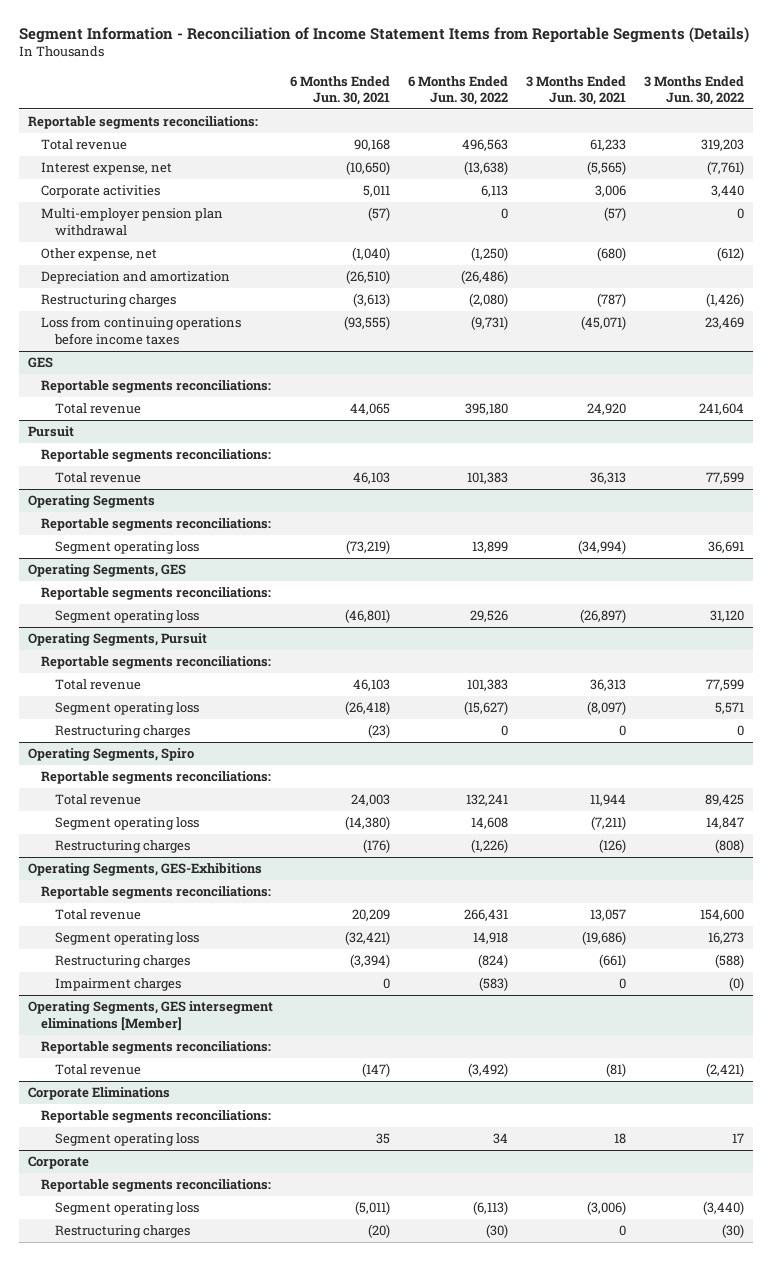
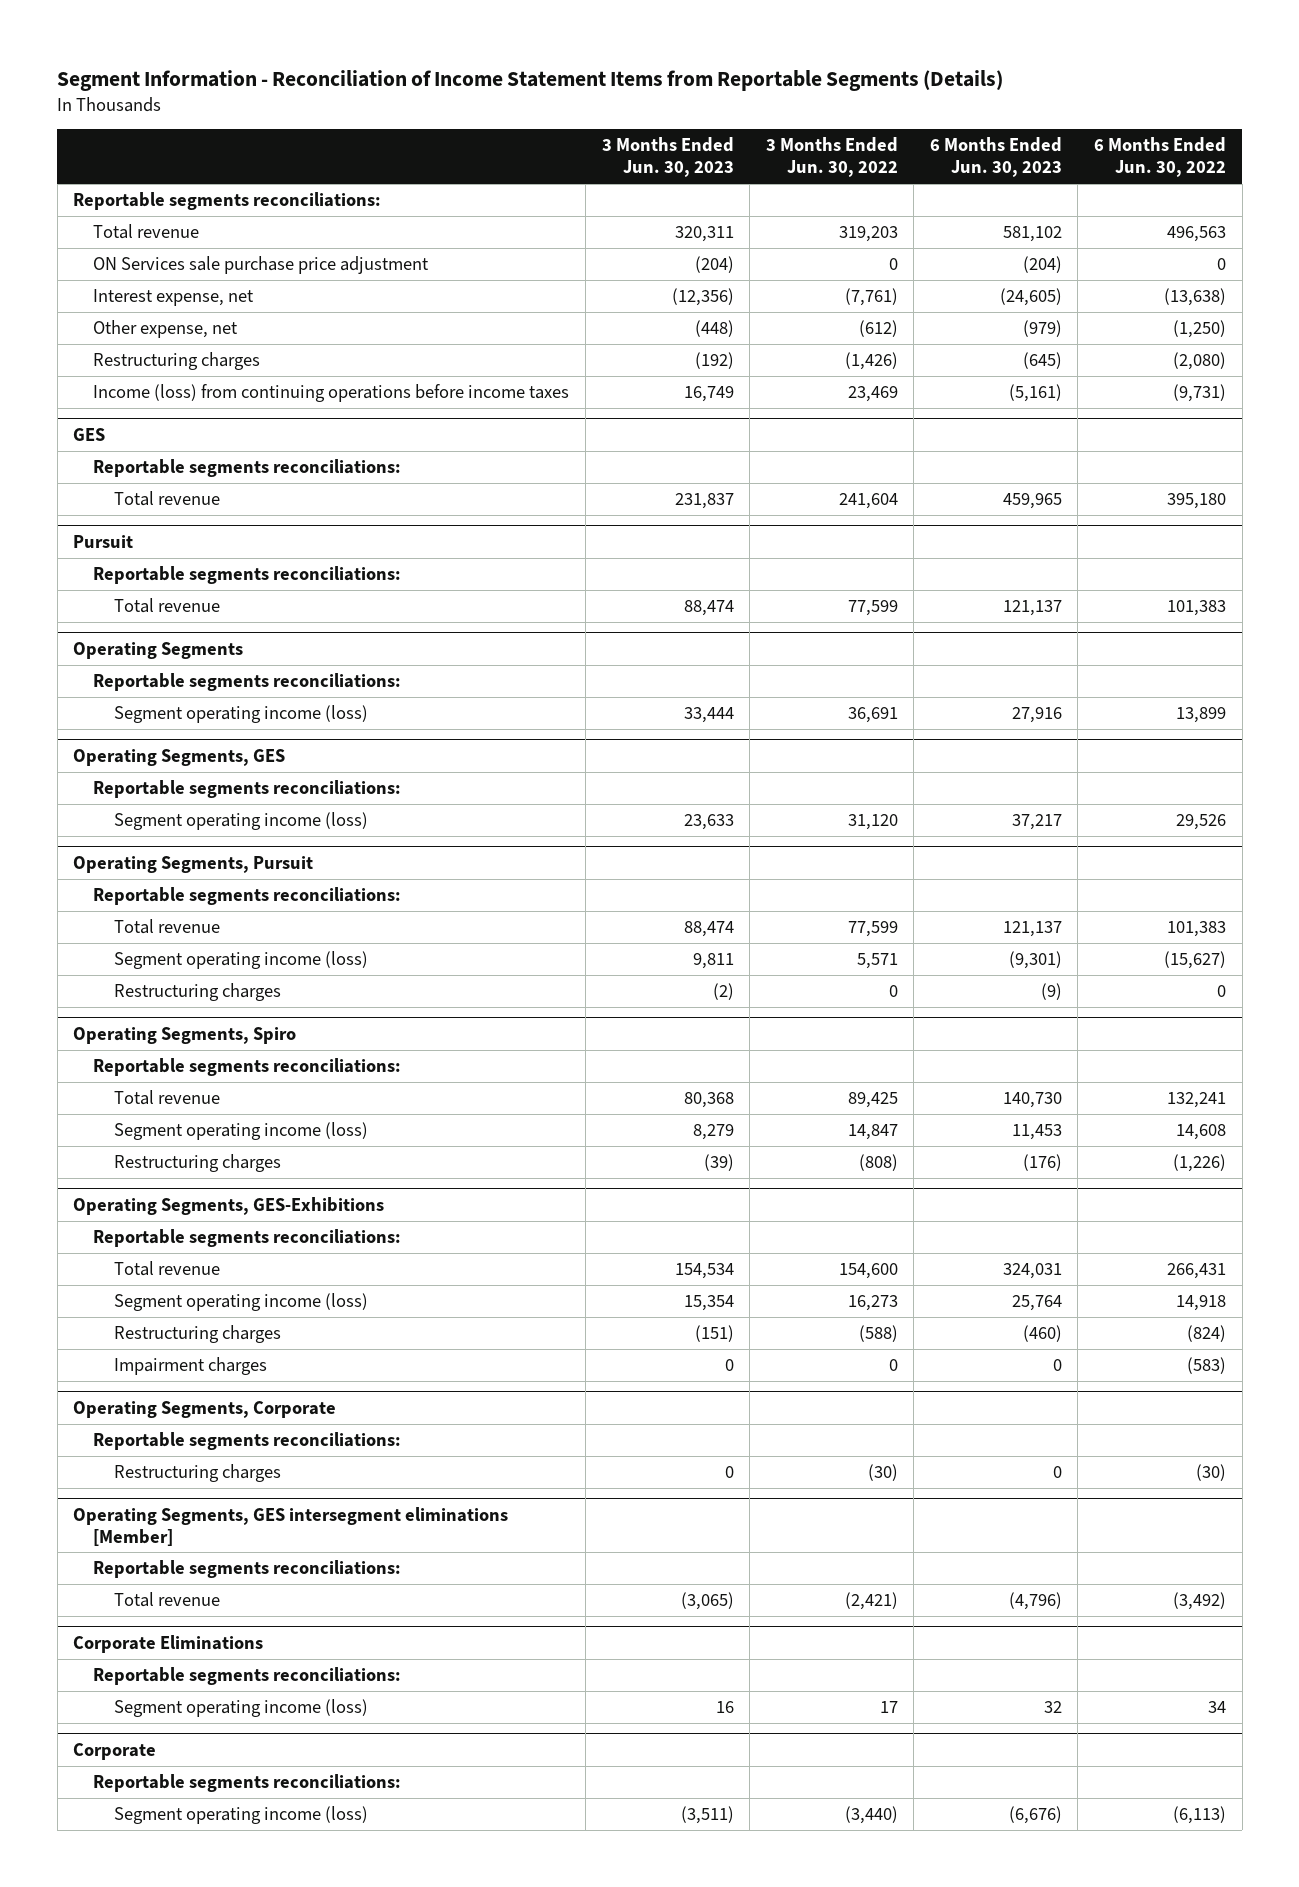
[290,75,391,106] 6 Months Ended Jun. 30, 2021 -> none
[526,75,627,106] 3 Months Ended Jun. 30, 2021 -> none
none -> [601,137,734,178] 3 Months Ended Jun. 30, 2023
none -> [929,137,1062,178] 6 Months Ended Jun. 30, 2023
none -> [93,256,430,275] ON Services sale purchase price adjustment
[41,185,161,199] Corporate activities -> none
[41,208,224,236] Multi-employer pension plan withdrawal -> none
[41,271,231,285] Depreciation and amortization -> none
[41,316,242,345] Loss from continuing operations before income taxes -> [93,384,570,403] Income (loss) from continuing operations before income taxes
[55,541,200,555] Segment operating loss -> [113,705,368,724] Segment operating income (loss)
[55,610,200,624] Segment operating loss -> [113,812,368,831] Segment operating income (loss)
[55,702,200,716] Segment operating loss -> [113,951,368,970] Segment operating income (loss)
[55,817,200,831] Segment operating loss -> [113,1122,368,1141] Segment operating income (loss)
[55,932,200,946] Segment operating loss -> [113,1293,368,1312] Segment operating income (loss)
[729,977,745,992] (0) -> [888,1359,898,1372] 0
none -> [73,1400,337,1418] Operating Segments, Corporate
none -> [93,1432,402,1451] Reportable segments reconciliations:
none -> [113,1464,281,1483] Restructuring charges
[55,1133,200,1147] Segment operating loss -> [113,1699,368,1718] Segment operating income (loss)
[55,1225,191,1239] Restructuring charges -> none
[55,1202,200,1216] Segment operating loss -> [113,1806,368,1825] Segment operating income (loss)

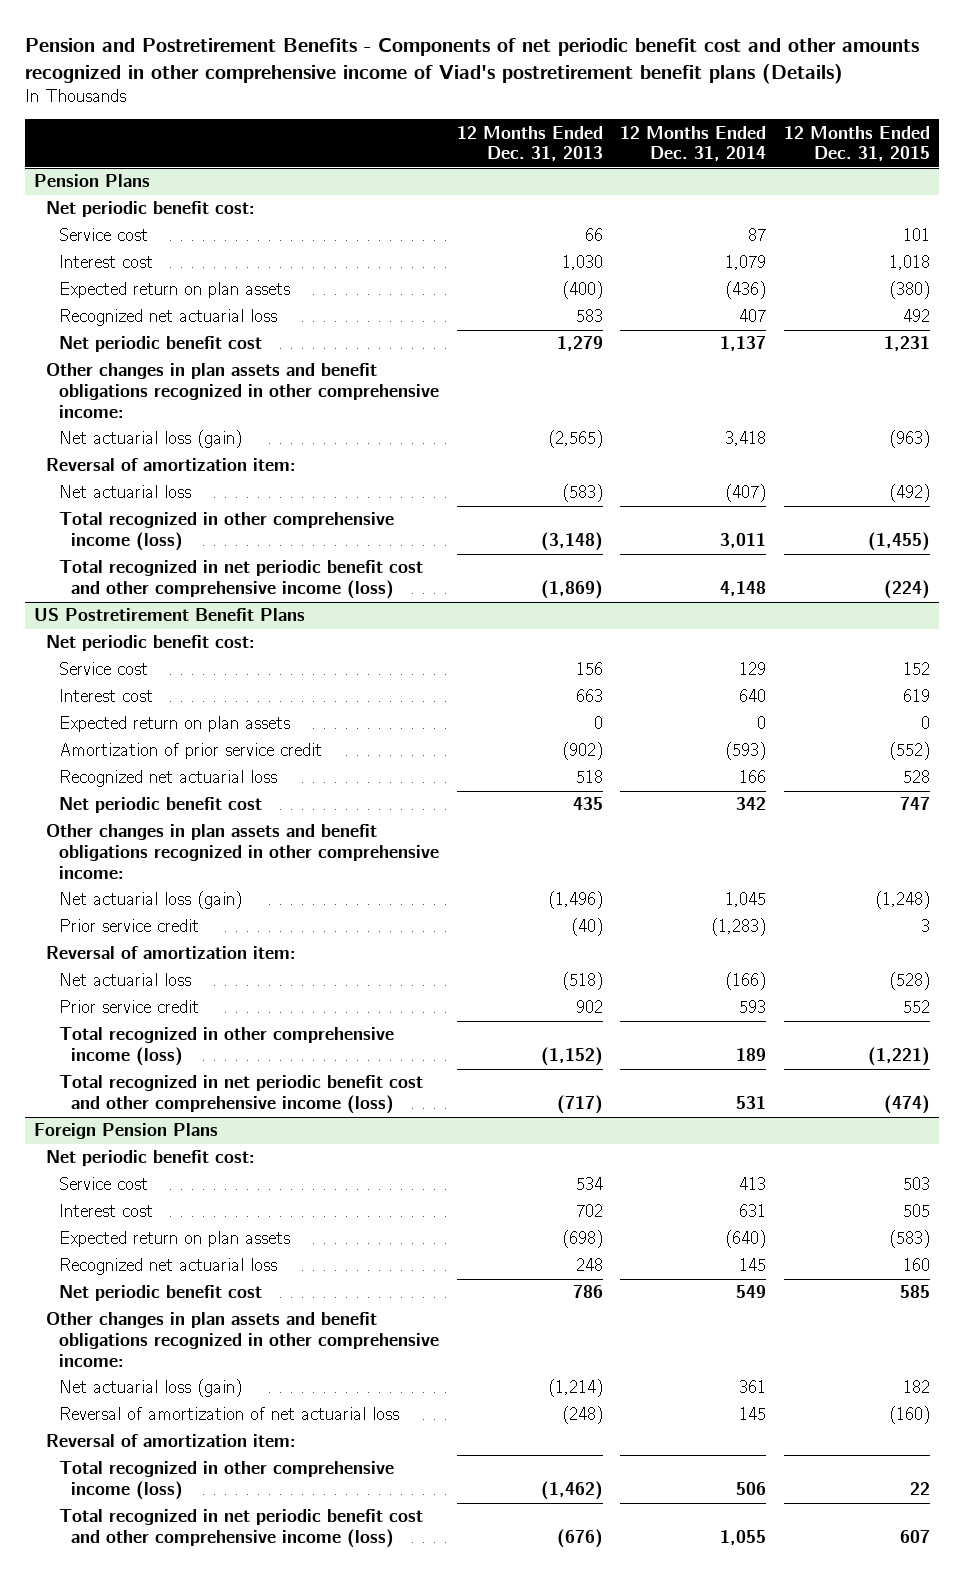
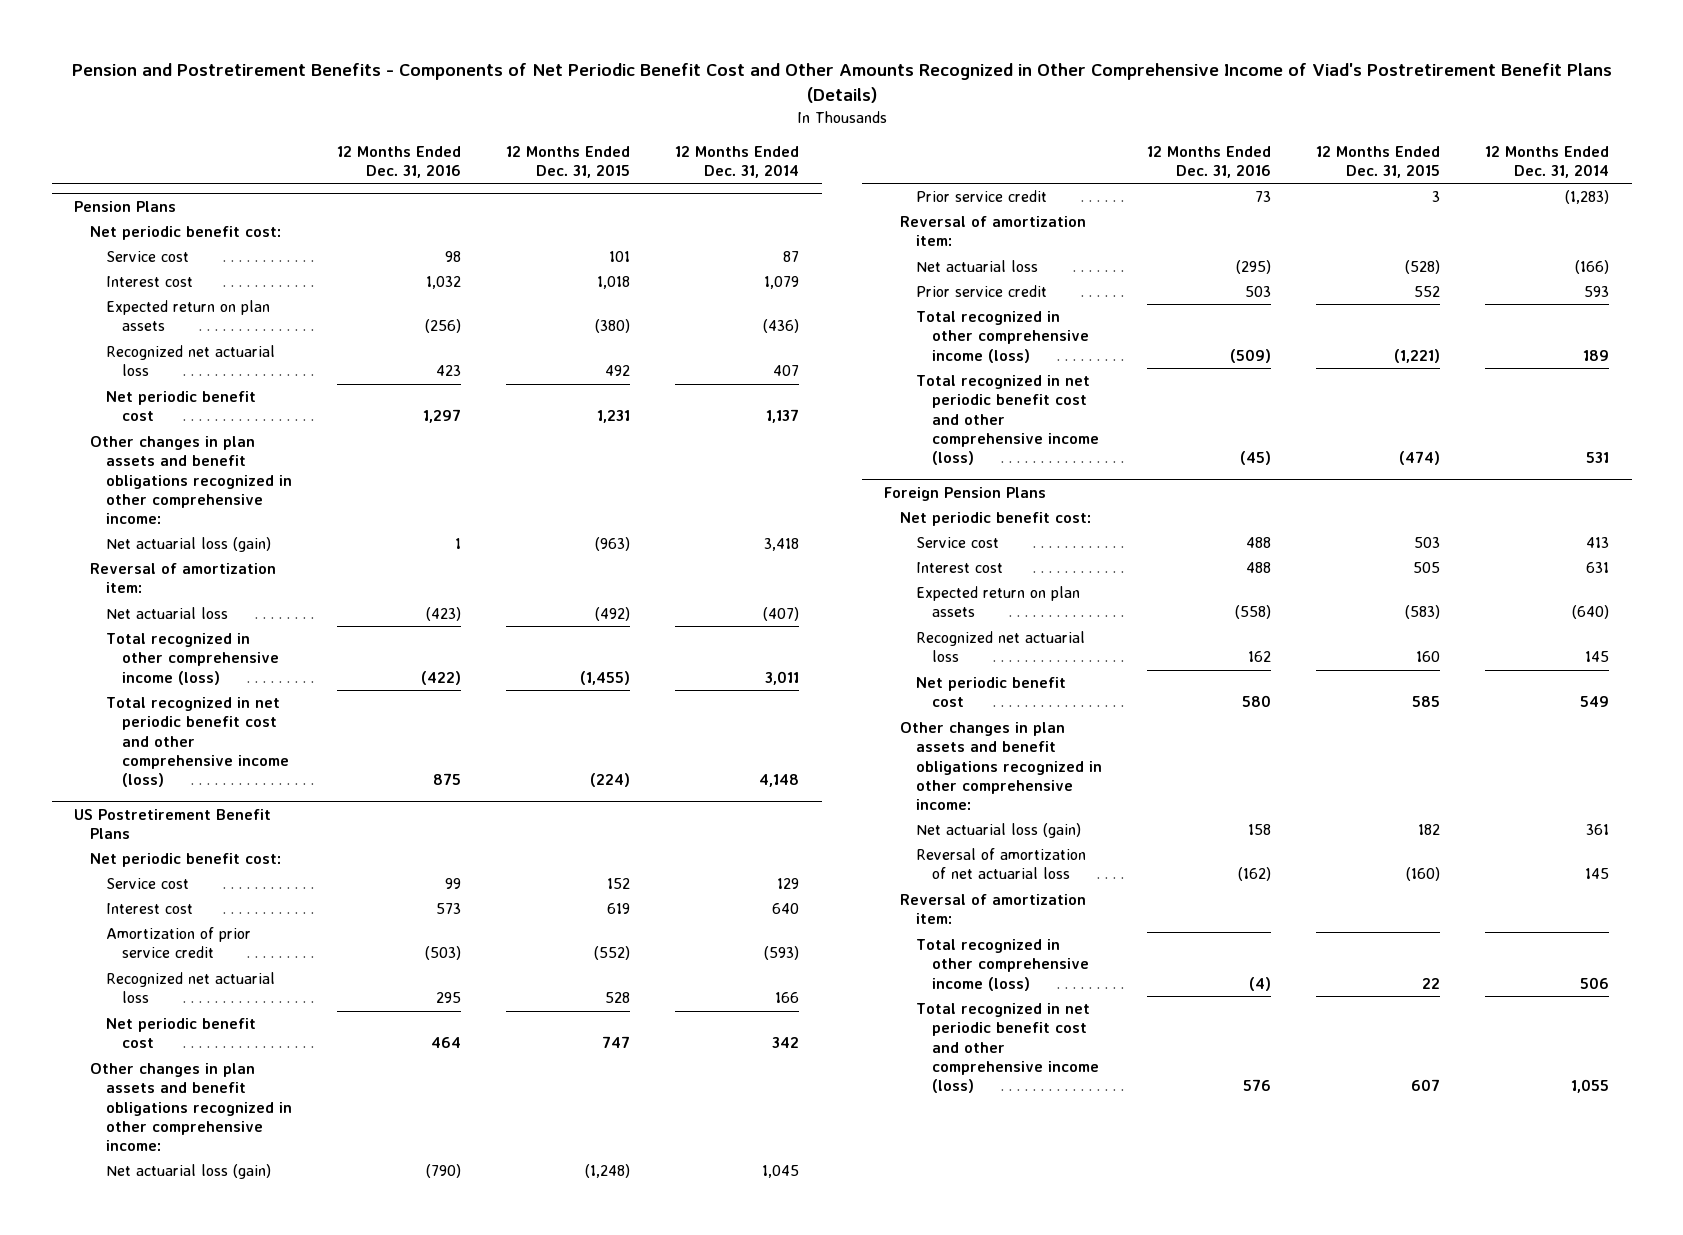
[25,37,920,84] Pension and Postretirement Benefits - Components of net periodic benefit cost and other amounts recognized in other comprehensive income of Viad's postretirement benefit plans (Details) -> [71,63,1612,104] Pension and Postretirement Benefits - Components of Net Periodic Benefit Cost and Other Amounts Recognized in Other Comprehensive Income of Viad's Postretirement Benefit Plans (Details)
[456,125,603,162] 12 Months Ended Dec. 31, 2013 -> none
none -> [336,145,461,178] 12 Months Ended Dec. 31, 2016
[58,716,290,733] Expected return on plan assets -> none

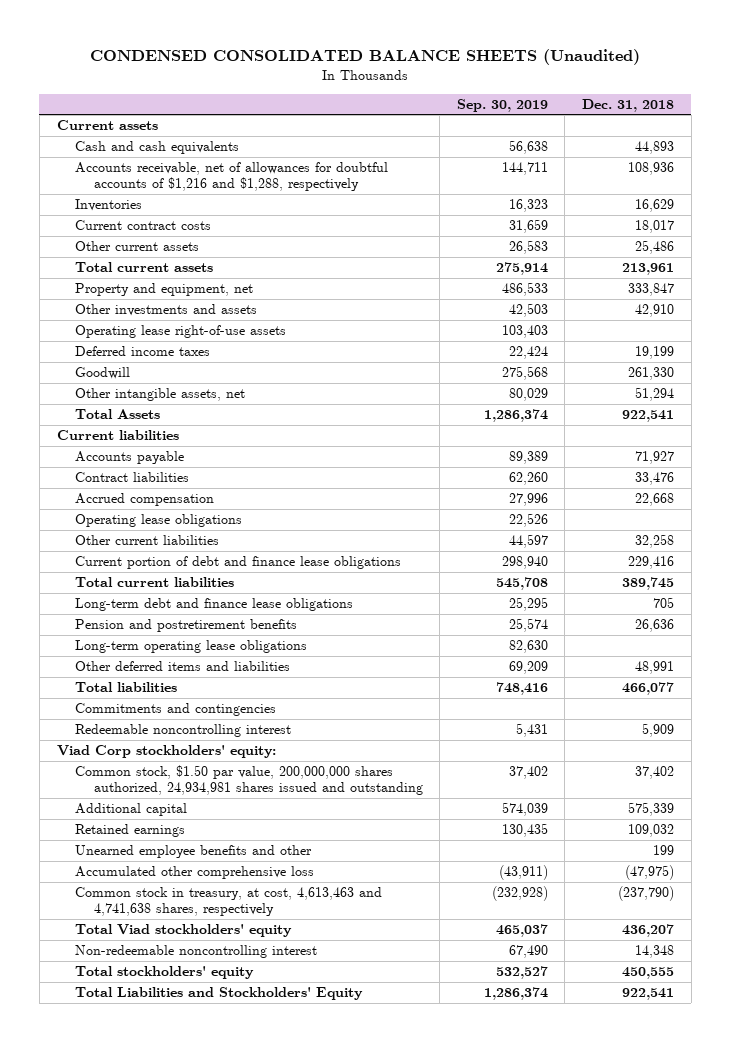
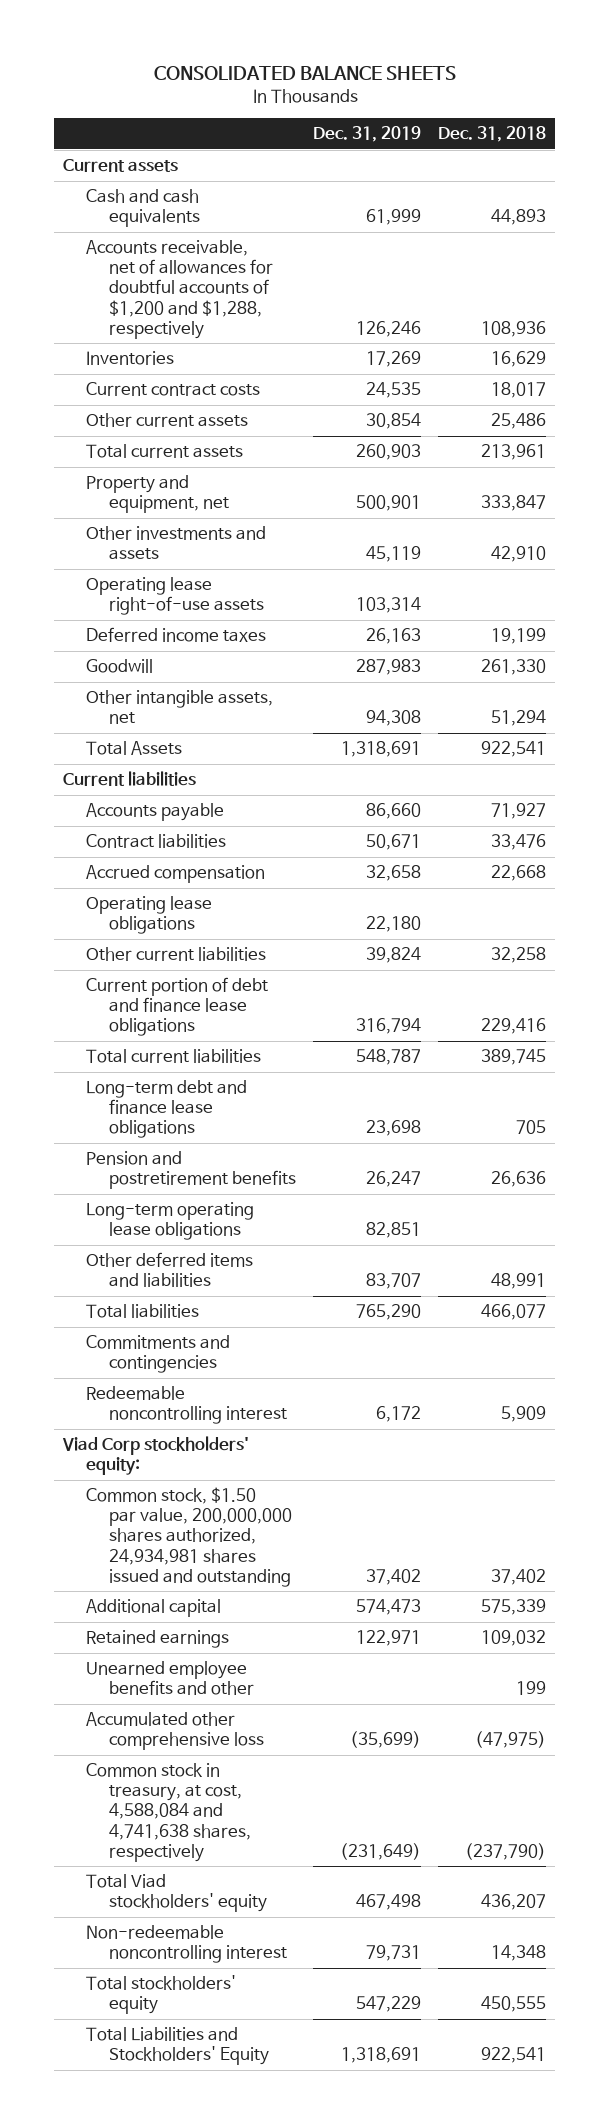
[90,49,641,66] CONDENSED CONSOLIDATED BALANCE SHEETS (Unaudited) -> [153,65,456,80] CONSOLIDATED BALANCE SHEETS
[456,98,548,112] Sep. 30, 2019 -> none
none -> [312,126,421,143] Dec. 31, 2019
[75,162,389,192] Accounts receivable, net of allowances for doubtful accounts of $1,216 and $1,288, respectively -> [85,240,273,339] Accounts receivable, net of allowances for doubtful accounts of $1,200 and $1,288, respectively
[75,887,383,917] Common stock in treasury, at cost, 4,613,463 and 4,741,638 shares, respectively -> [85,1763,251,1862] Common stock in treasury, at cost, 4,588,084 and 4,741,638 shares, respectively

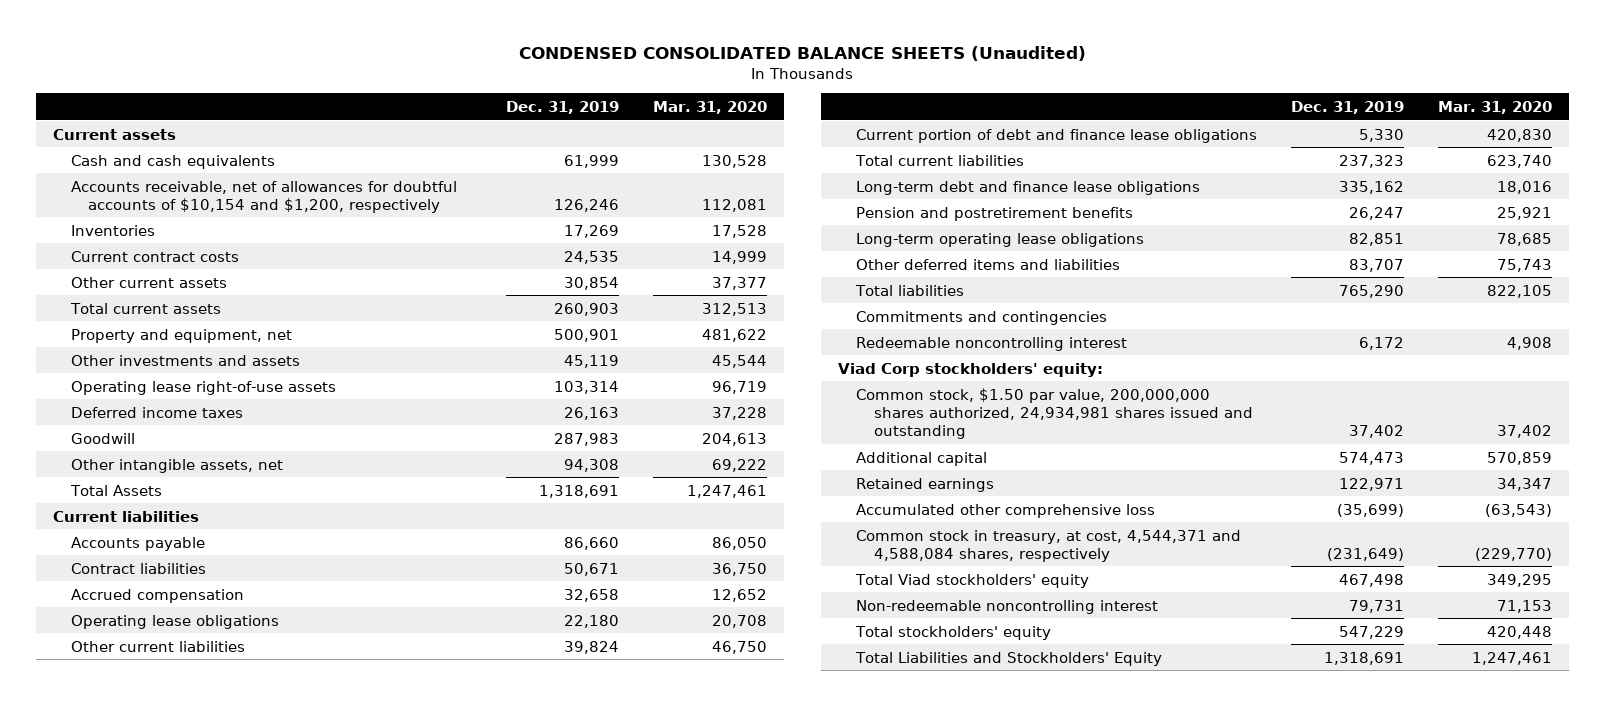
[153,65,456,80] CONSOLIDATED BALANCE SHEETS -> [519,45,1087,61] CONDENSED CONSOLIDATED BALANCE SHEETS (Unaudited)
[438,126,547,143] Dec. 31, 2018 -> none
none -> [652,100,767,114] Mar. 31, 2020
[85,240,273,339] Accounts receivable, net of allowances for doubtful accounts of $1,200 and $1,288, respectively -> [70,180,457,213] Accounts receivable, net of allowances for doubtful accounts of $10,154 and $1,200, respectively
[355,1018,421,1035] 316,794 -> [1358,128,1404,142] 5,330
[355,1049,421,1066] 548,787 -> [1338,154,1404,168] 237,323
[365,1120,421,1137] 23,698 -> [1338,180,1404,194] 335,162
[85,1661,254,1696] Unearned employee benefits and other -> none
[85,1763,251,1862] Common stock in treasury, at cost, 4,588,084 and 4,741,638 shares, respectively -> [855,529,1241,562] Common stock in treasury, at cost, 4,544,371 and 4,588,084 shares, respectively

